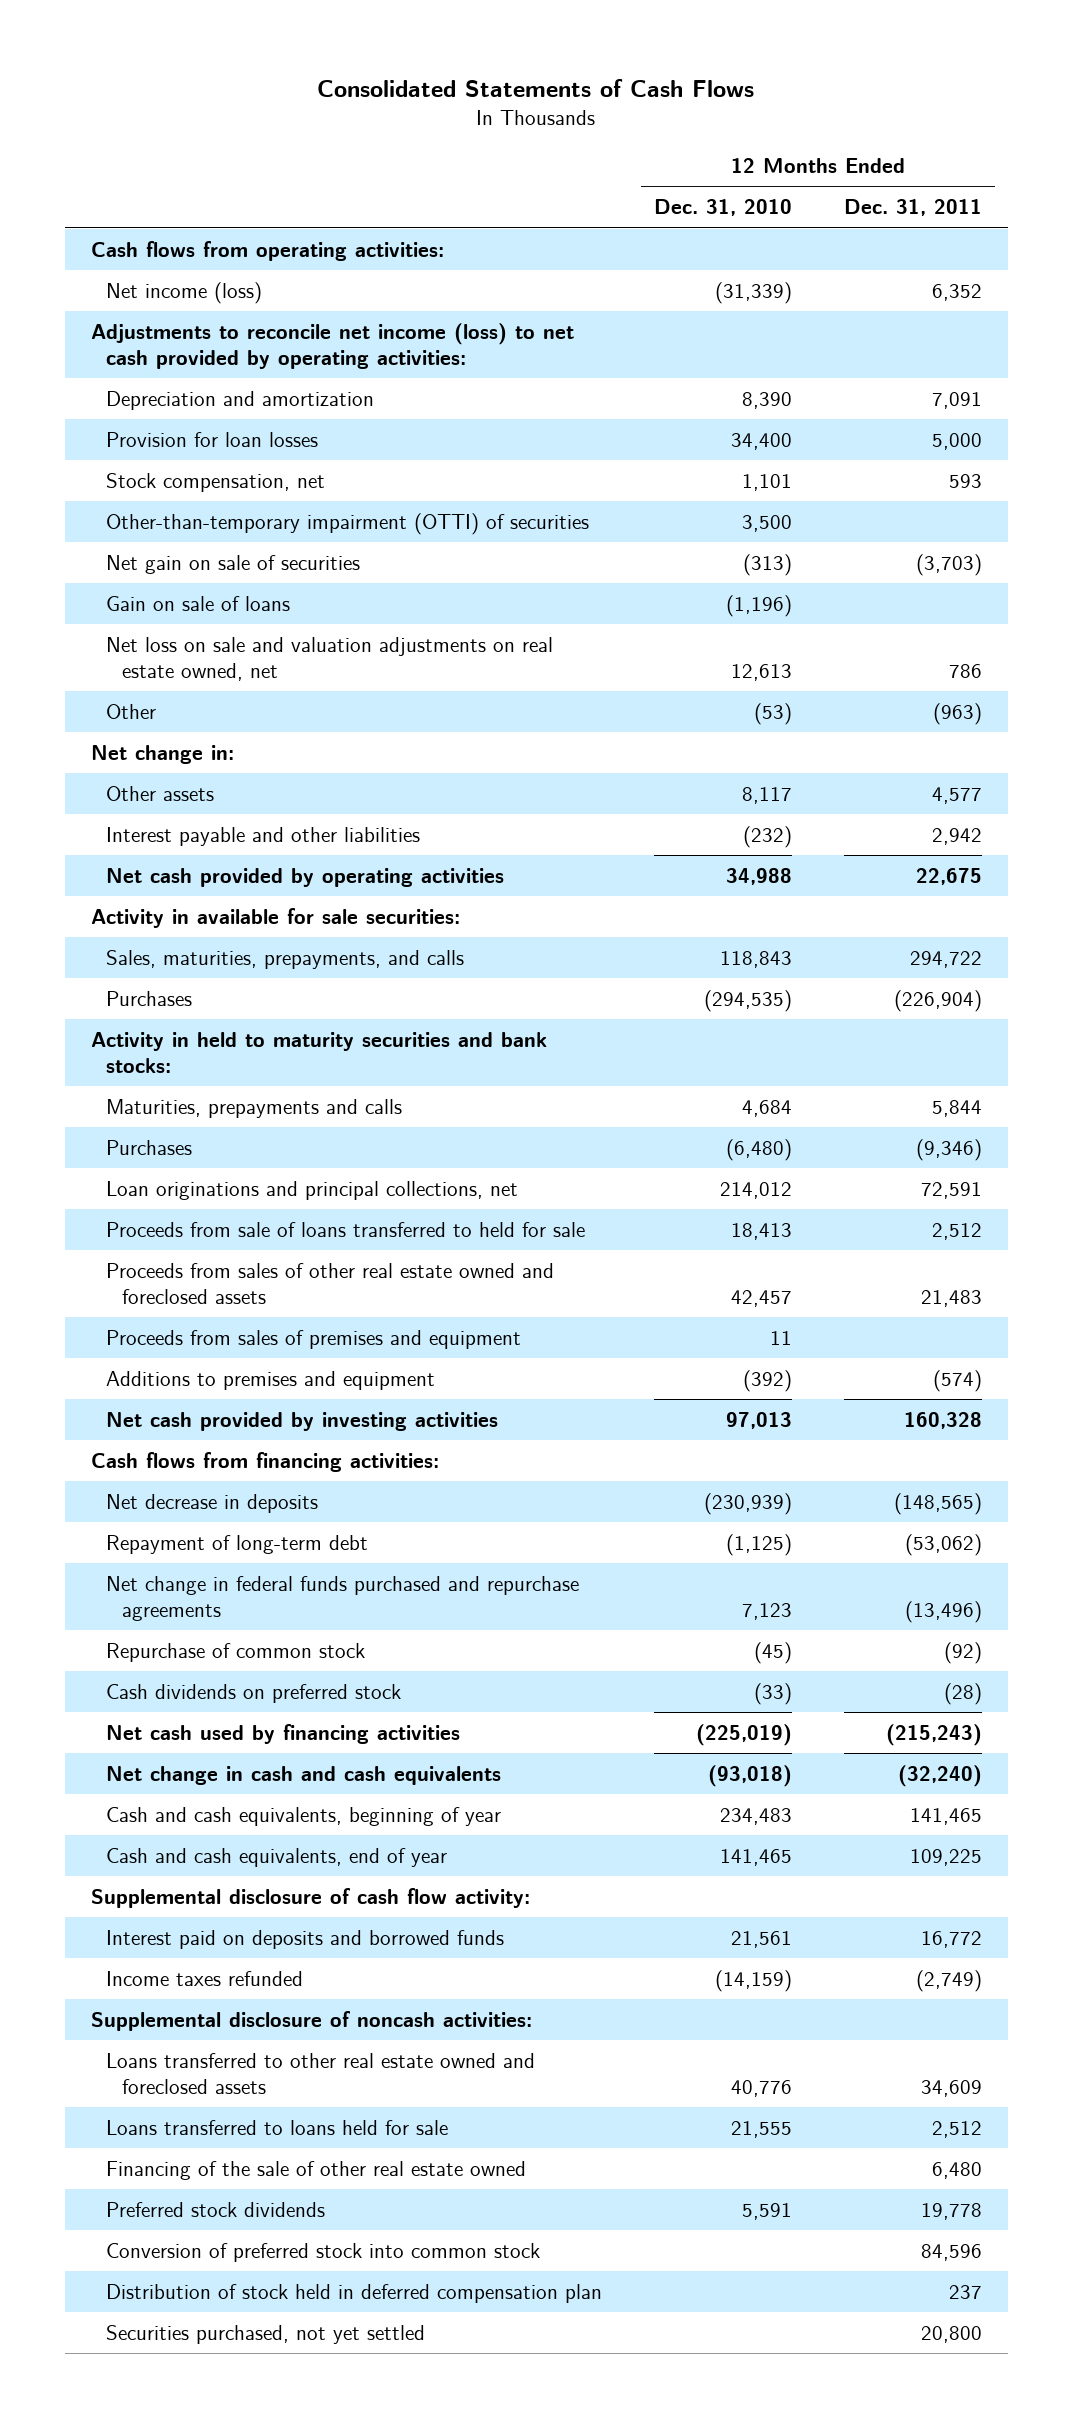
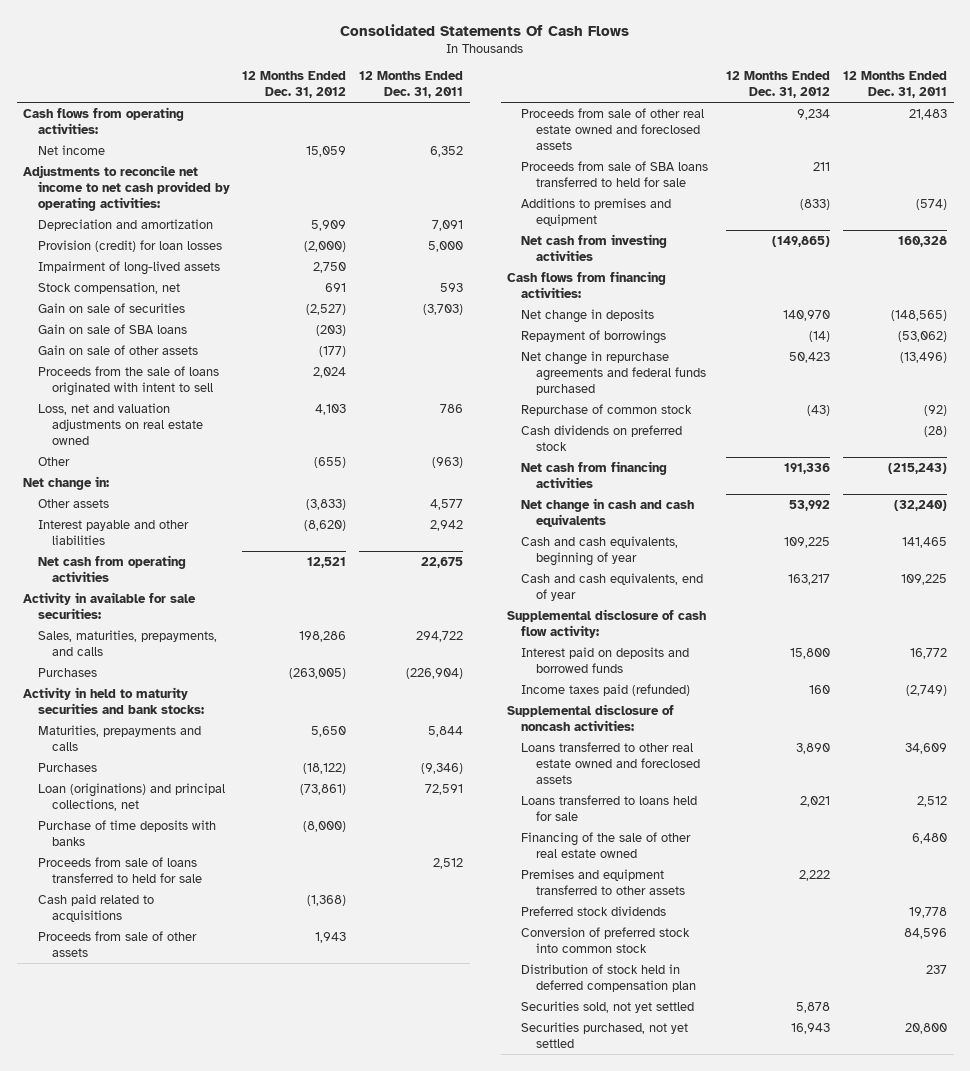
[317,78,755,97] Consolidated Statements of Cash Flows -> [340,24,630,37] Consolidated Statements Of Cash Flows
[654,199,793,217] Dec. 31, 2010 -> none
none -> [242,70,347,98] 12 Months Ended Dec. 31, 2012
[106,281,263,304] Net income (loss) -> [37,144,105,155] Net income
[90,322,574,369] Adjustments to reconcile net income (loss) to net cash provided by operating activities: -> [23,164,230,211] Adjustments to reconcile net income to net cash provided by operating activities:
[106,431,319,447] Provision for loan losses -> [37,239,222,252] Provision (credit) for loan losses
none -> [37,260,220,275] Impairment of long-lived assets
[106,512,590,535] Other-than-temporary impairment (OTTI) of securities -> none
[106,554,361,574] Net gain on sale of securities -> [37,302,185,313] Gain on sale of securities
[106,595,291,611] Gain on sale of loans -> [37,323,187,334] Gain on sale of SBA loans
none -> [37,344,198,355] Gain on sale of other assets
none -> [37,365,219,396] Proceeds from the sale of loans originated with intent to sell
[106,636,554,681] Net loss on sale and valuation adjustments on real estate owned, net -> [37,402,203,445] Loss, net and valuation adjustments on real estate owned
[106,867,505,887] Net cash provided by operating activities -> [37,554,186,582] Net cash from operating activities
[106,1180,519,1200] Loan originations and principal collections, net -> [37,782,225,811] Loan (originations) and principal collections, net
none -> [37,819,216,846] Purchase of time deposits with banks
[106,1329,522,1349] Proceeds from sales of premises and equipment -> none
none -> [37,893,154,922] Cash paid related to acquisitions
none -> [37,930,197,957] Proceeds from sale of other assets
[106,1262,555,1304] Proceeds from sales of other real estate owned and foreclosed assets -> [521,107,705,150] Proceeds from sale of other real estate owned and foreclosed assets
none -> [521,160,709,187] Proceeds from sale of SBA loans transferred to held for sale
[106,1411,499,1431] Net cash provided by investing activities -> [521,233,668,261] Net cash from investing activities
[106,1493,319,1513] Net decrease in deposits -> [521,308,655,323] Net change in deposits
[106,1534,369,1554] Repayment of long-term debt -> [521,329,667,344] Repayment of borrowings
[106,1575,580,1621] Net change in federal funds purchased and repurchase agreements -> [521,350,706,395] Net change in repurchase agreements and federal funds purchased
[106,1723,461,1744] Net cash used by financing activities -> [521,460,668,488] Net cash from financing activities
[106,1970,304,1986] Income taxes refunded -> [521,683,691,696] Income taxes paid (refunded)
none -> [521,868,685,895] Premises and equipment transferred to other assets
none -> [521,1000,695,1013] Securities sold, not yet settled

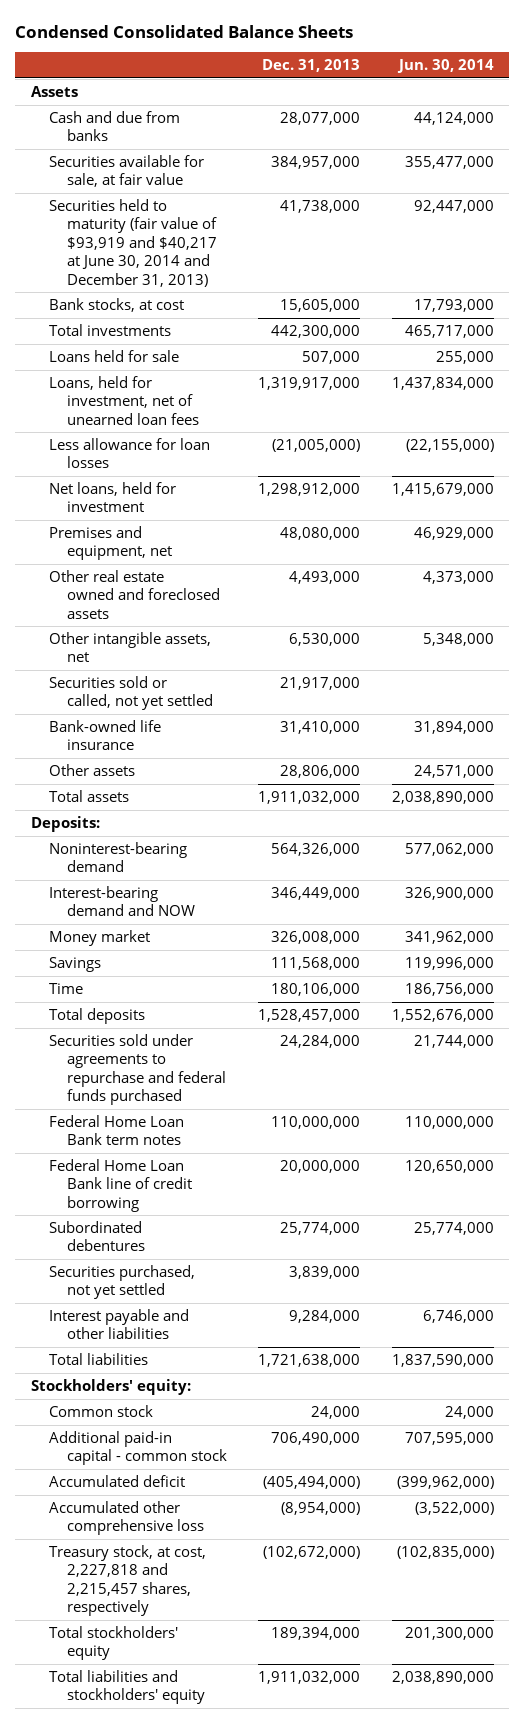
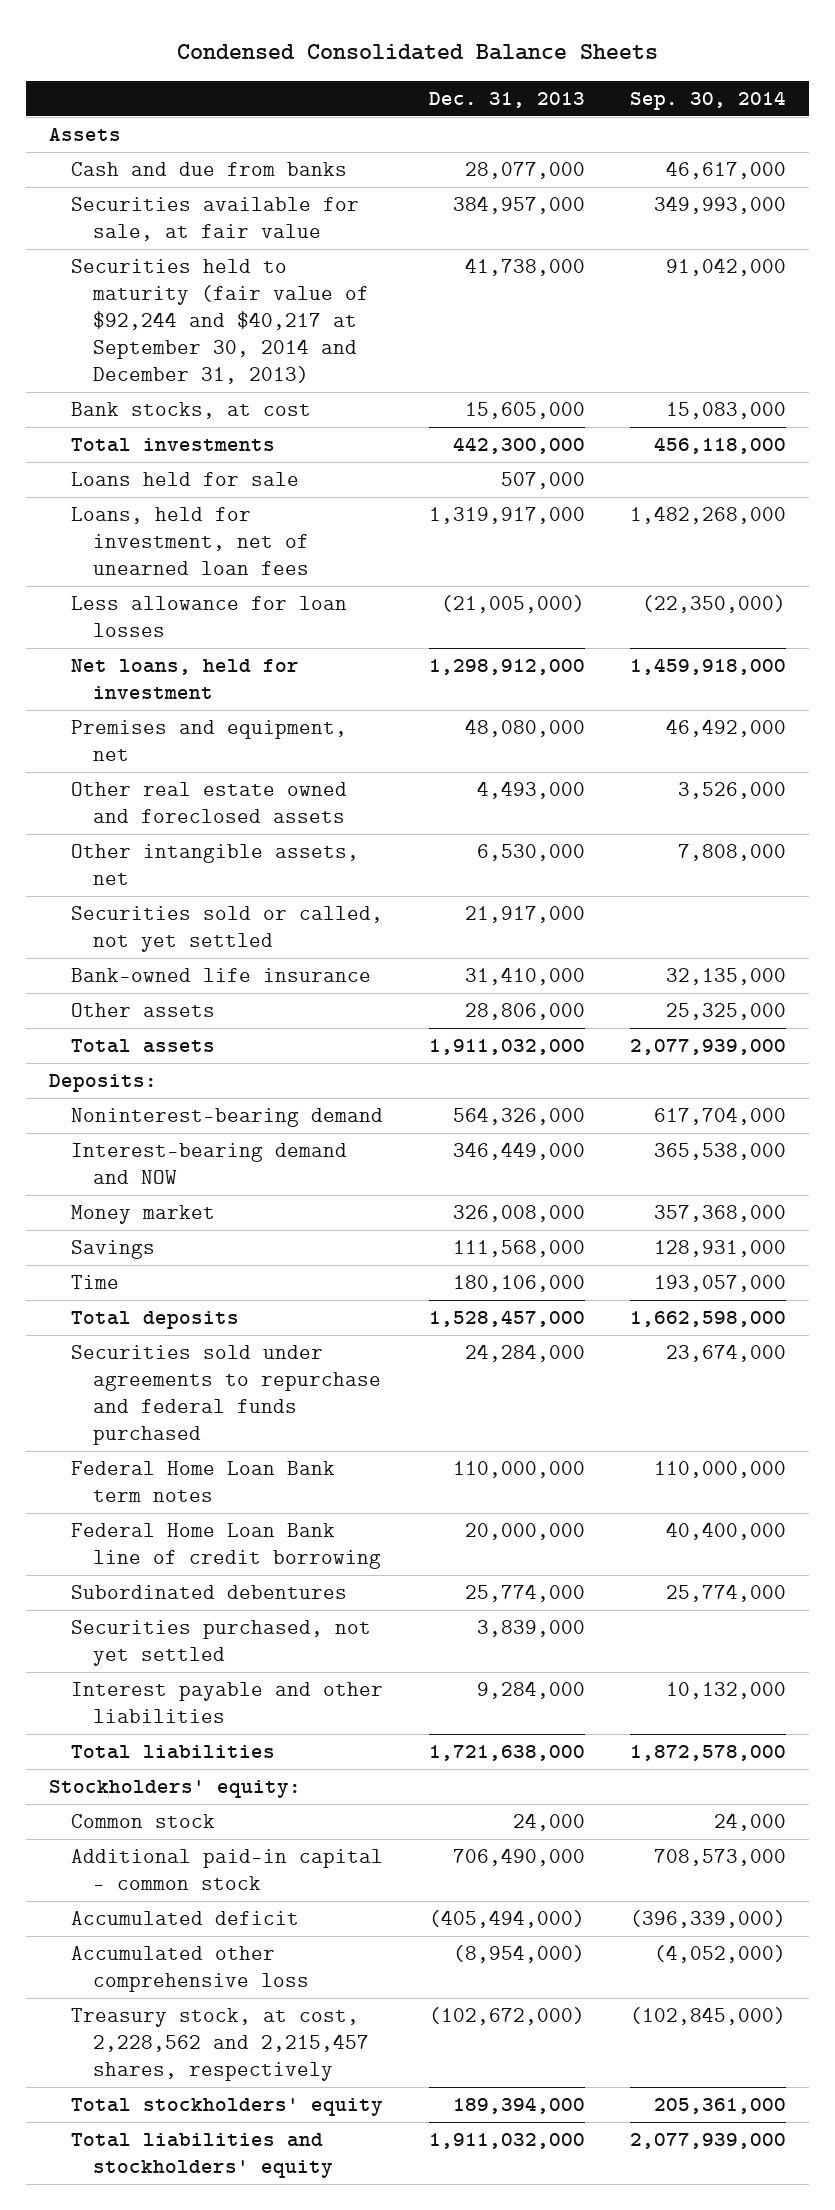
[396,59,494,74] Jun. 30, 2014 -> none
none -> [630,90,787,110] Sep. 30, 2014
[48,198,218,287] Securities held to maturity (fair value of $93,919 and $40,217 at June 30, 2014 and December 31, 2013) -> [70,258,369,384] Securities held to maturity (fair value of $92,244 and $40,217 at September 30, 2014 and December 31, 2013)
[48,1544,206,1617] Treasury stock, at cost, 2,227,818 and 2,215,457 shares, respectively -> [70,2007,369,2081] Treasury stock, at cost, 2,228,562 and 2,215,457 shares, respectively

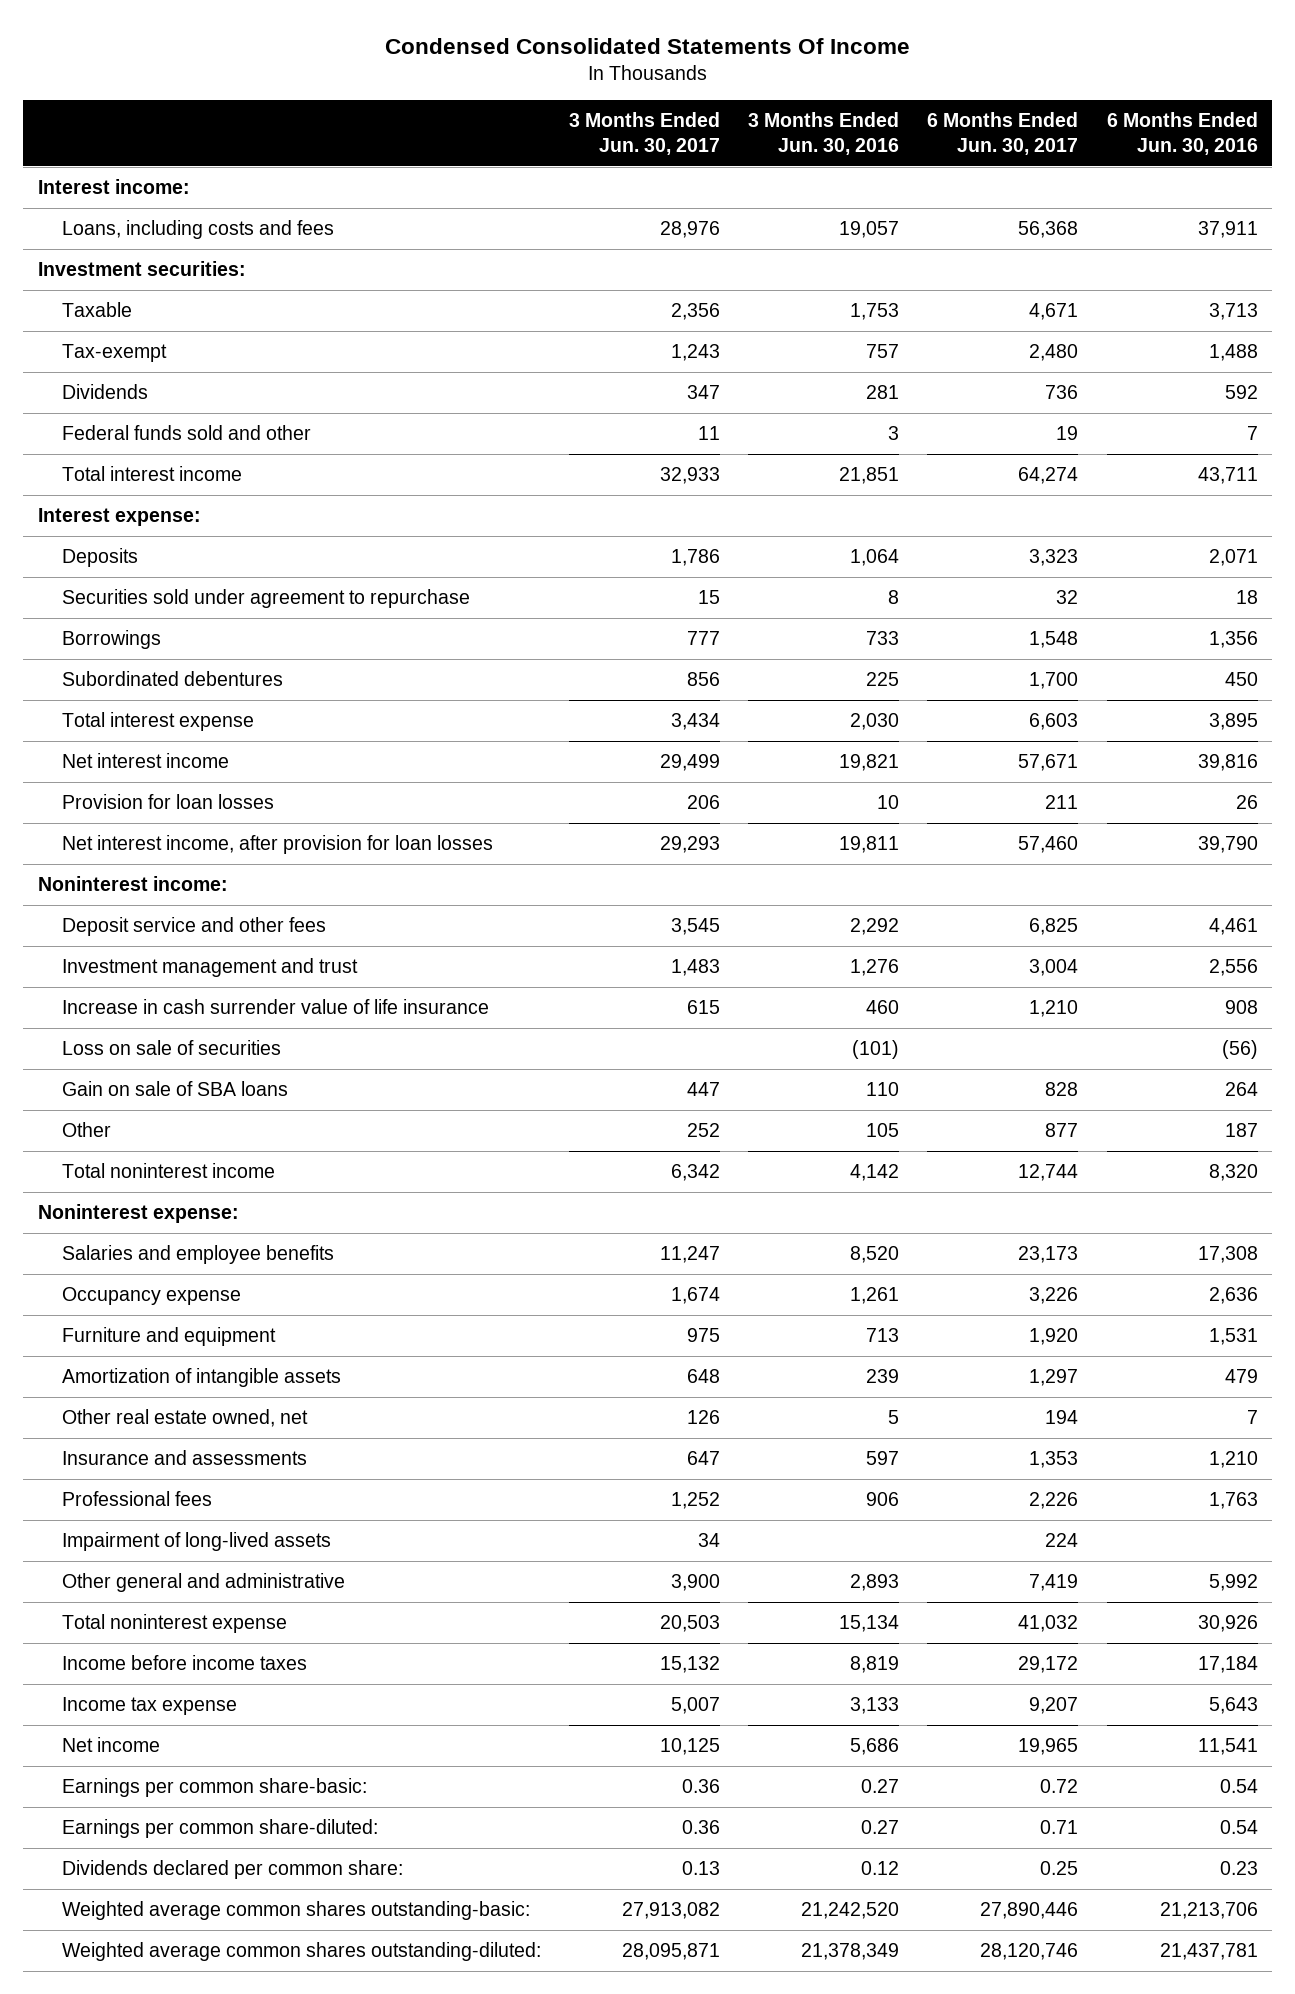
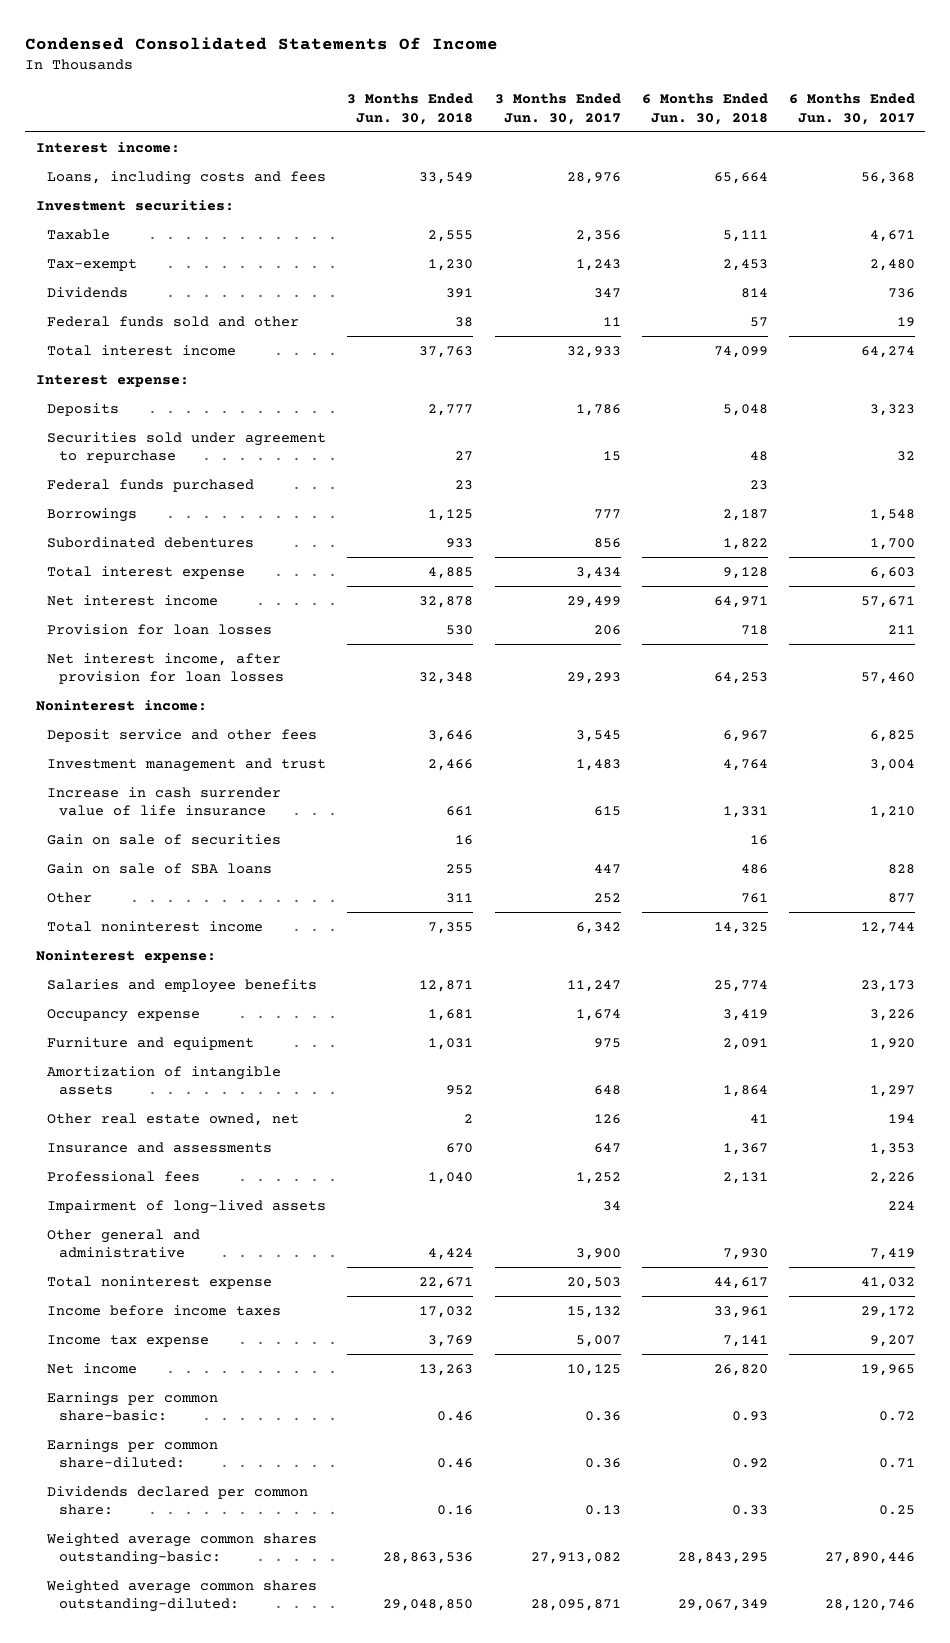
[748,112,900,156] 3 Months Ended Jun. 30, 2016 -> none
[1106,112,1258,156] 6 Months Ended Jun. 30, 2016 -> none
none -> [347,93,474,125] 3 Months Ended Jun. 30, 2018
none -> [641,93,768,125] 6 Months Ended Jun. 30, 2018
none -> [47,478,255,492] Federal funds purchased
[61,1040,281,1056] Loss on sale of securities -> [47,833,282,845] Gain on sale of securities

